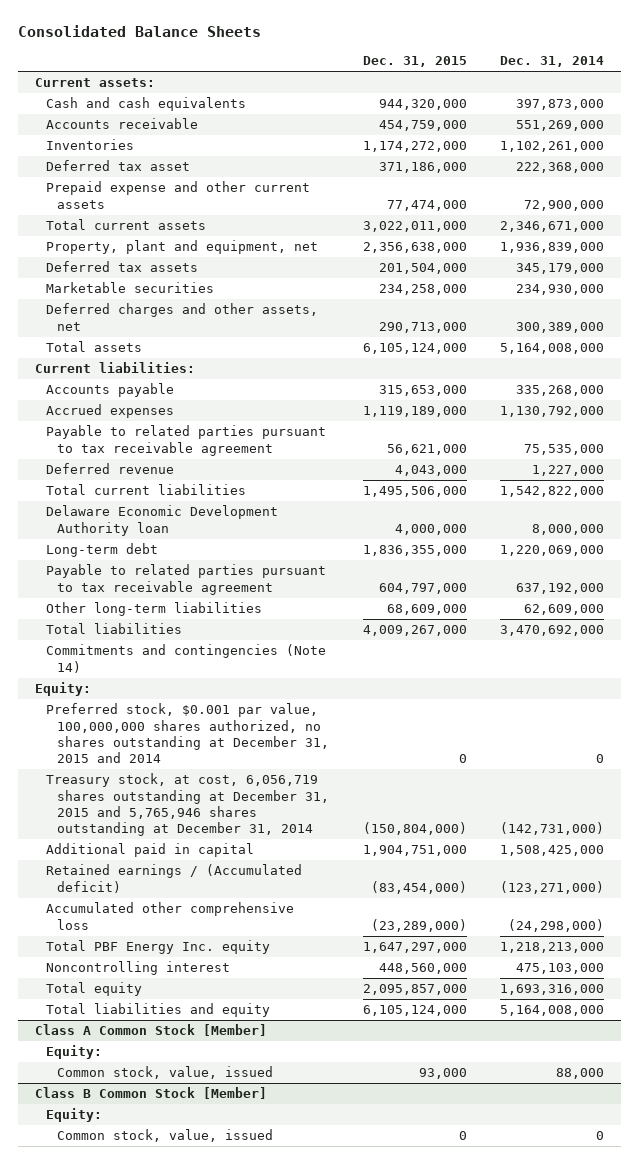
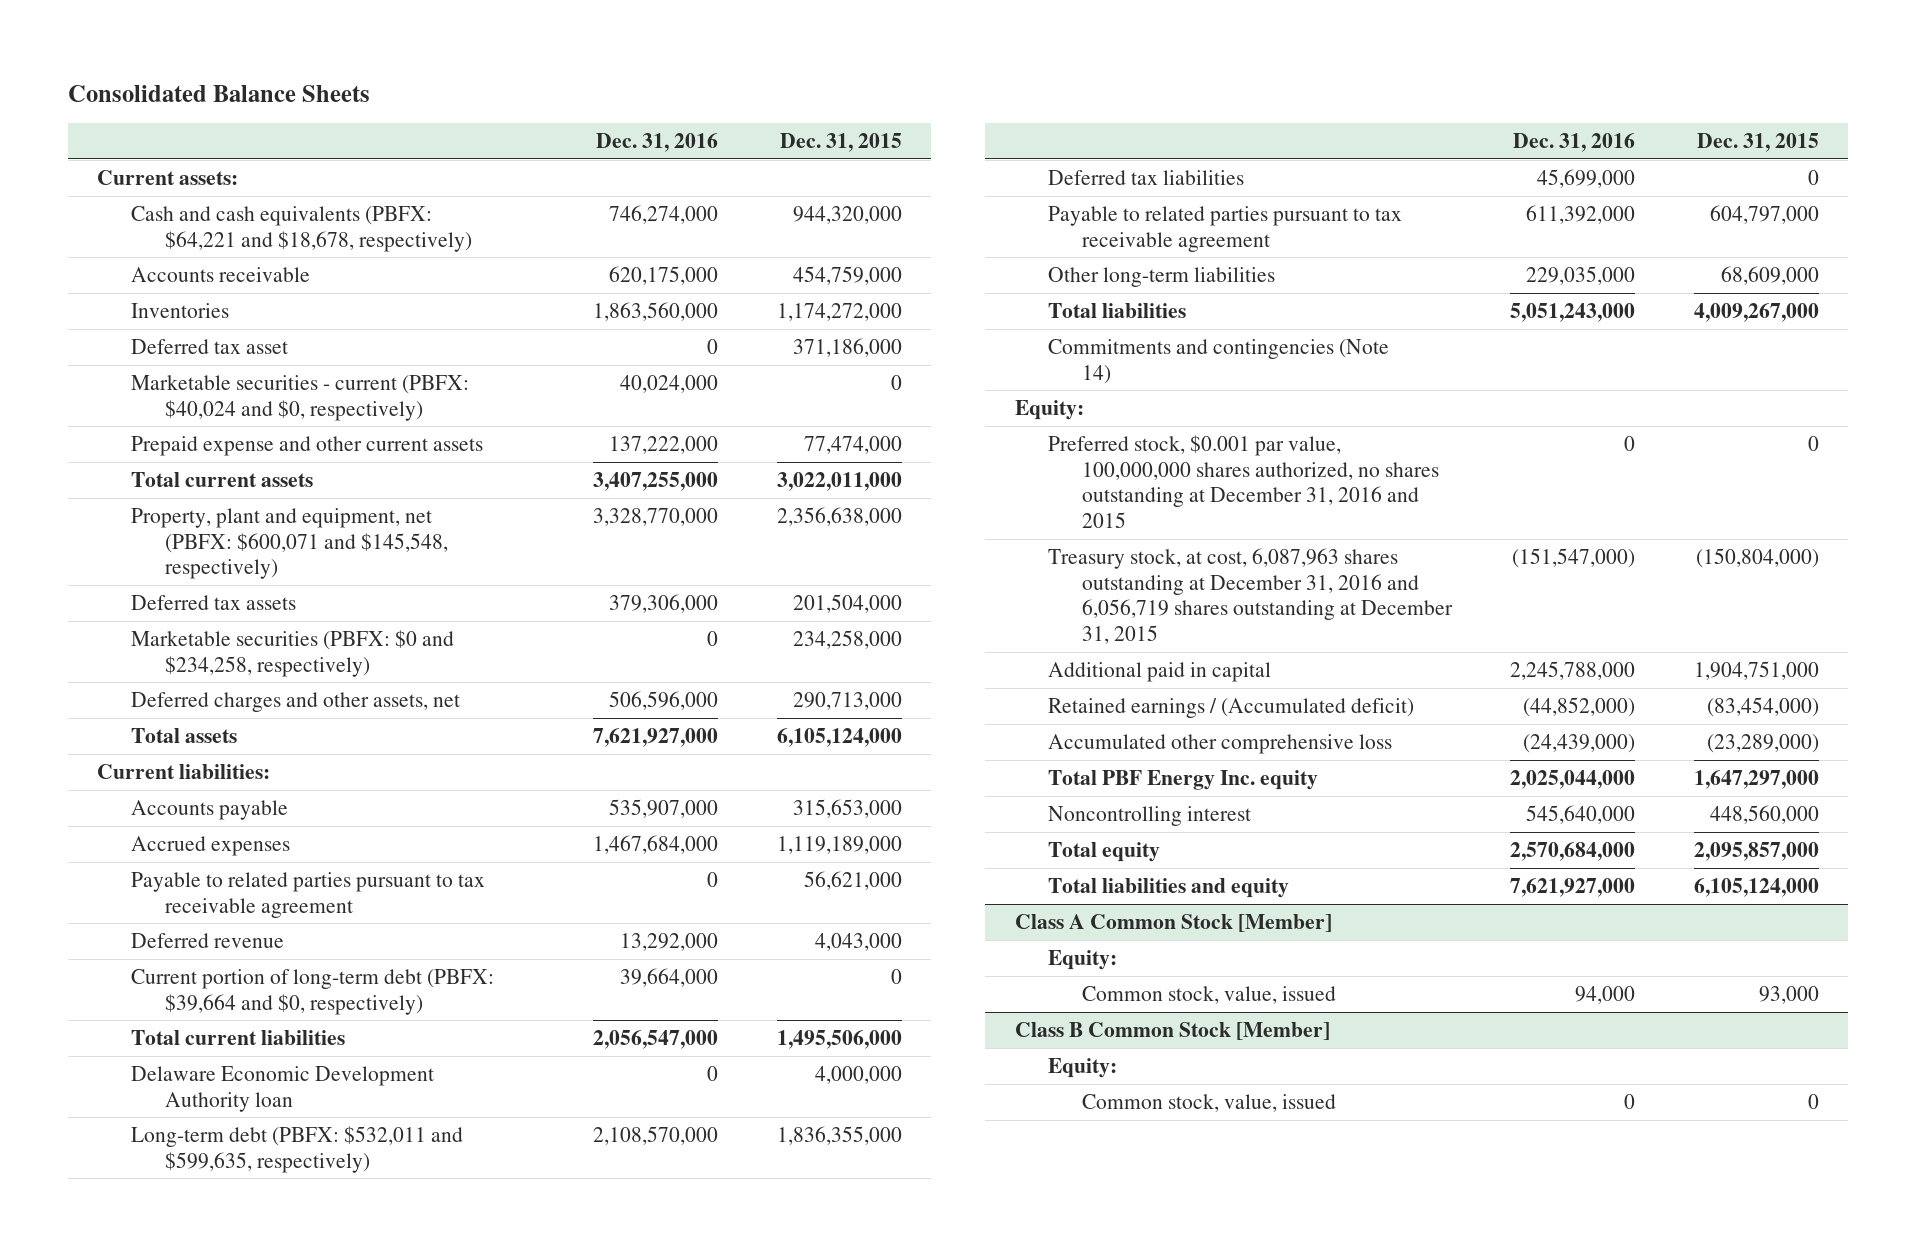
[500,56,605,68] Dec. 31, 2014 -> none
none -> [596,133,719,153] Dec. 31, 2016
[46,97,247,112] Cash and cash equivalents -> [131,206,472,252] Cash and cash equivalents (PBFX: $64,221 and $18,678, respectively)
none -> [131,375,470,421] Marketable securities - current (PBFX: $40,024 and $0, respectively)
[46,240,319,255] Property, plant and equipment, net -> [131,508,448,580] Property, plant and equipment, net (PBFX: $600,071 and $145,548, respectively)
[46,282,215,294] Marketable securities -> [131,630,455,677] Marketable securities (PBFX: $0 and $234,258, respectively)
none -> [131,969,495,1015] Current portion of long-term debt (PBFX: $39,664 and $0, respectively)
[46,543,159,558] Long-term debt -> [131,1126,464,1173] Long-term debt (PBFX: $532,011 and $599,635, respectively)
none -> [1048,170,1245,186] Deferred tax liabilities
[46,703,330,763] Preferred stock, $0.001 par value, 100,000,000 shares authorized, no shares outstanding at December 31, 2015 and 2014 -> [1048,435,1439,528] Preferred stock, $0.001 par value, 100,000,000 shares authorized, no shares outstanding at December 31, 2016 and 2015
[46,773,330,836] Treasury stock, at cost, 6,056,719 shares outstanding at December 31, 2015 and 5,765,946 shares outstanding at December 31, 2014 -> [1048,548,1453,644] Treasury stock, at cost, 6,087,963 shares outstanding at December 31, 2016 and 6,056,719 shares outstanding at December 31, 2015

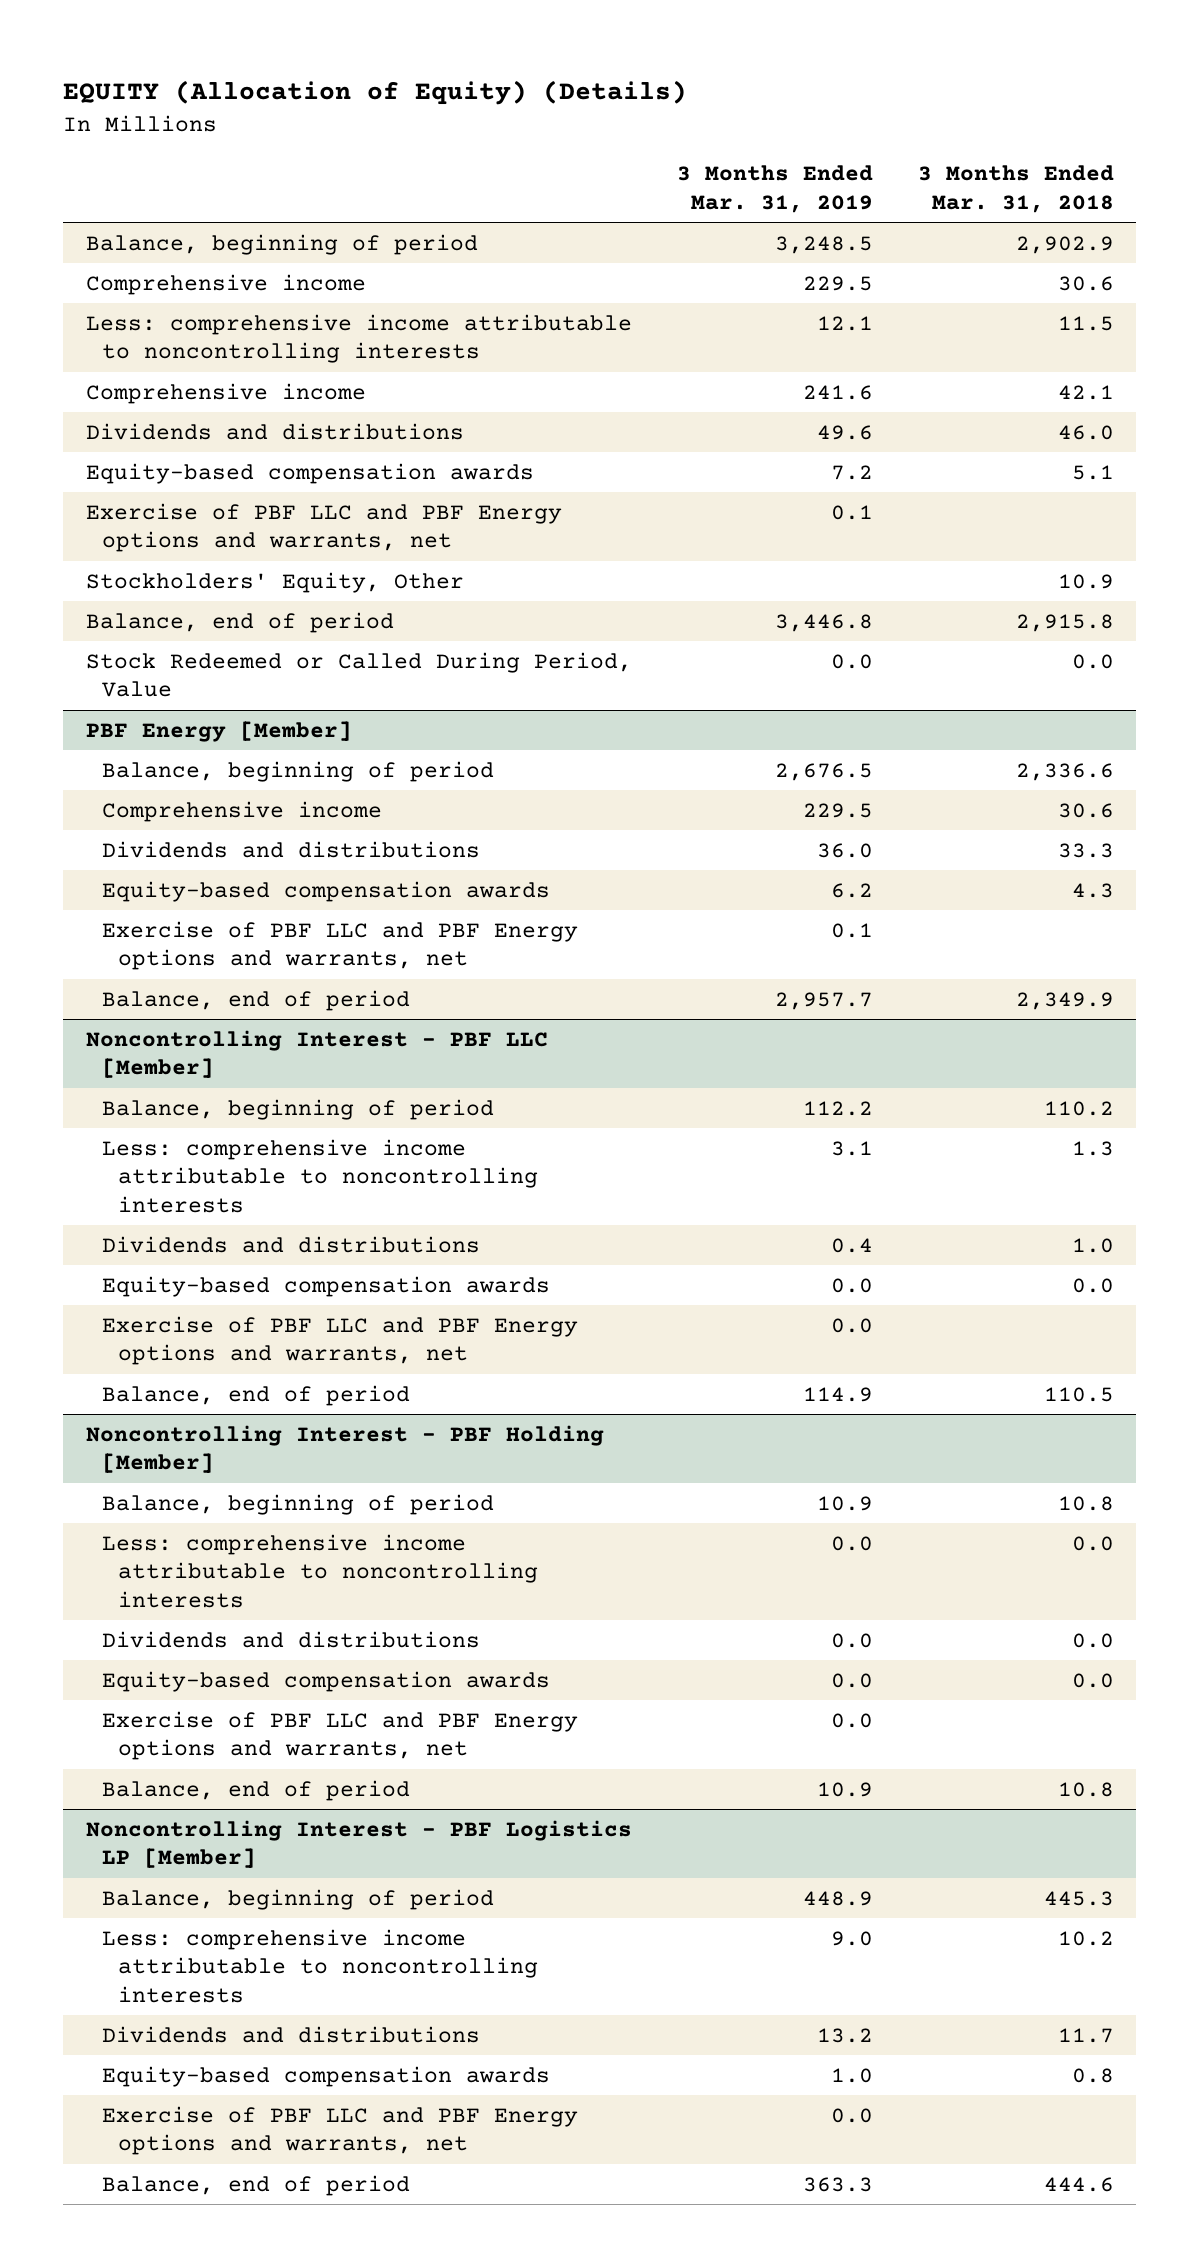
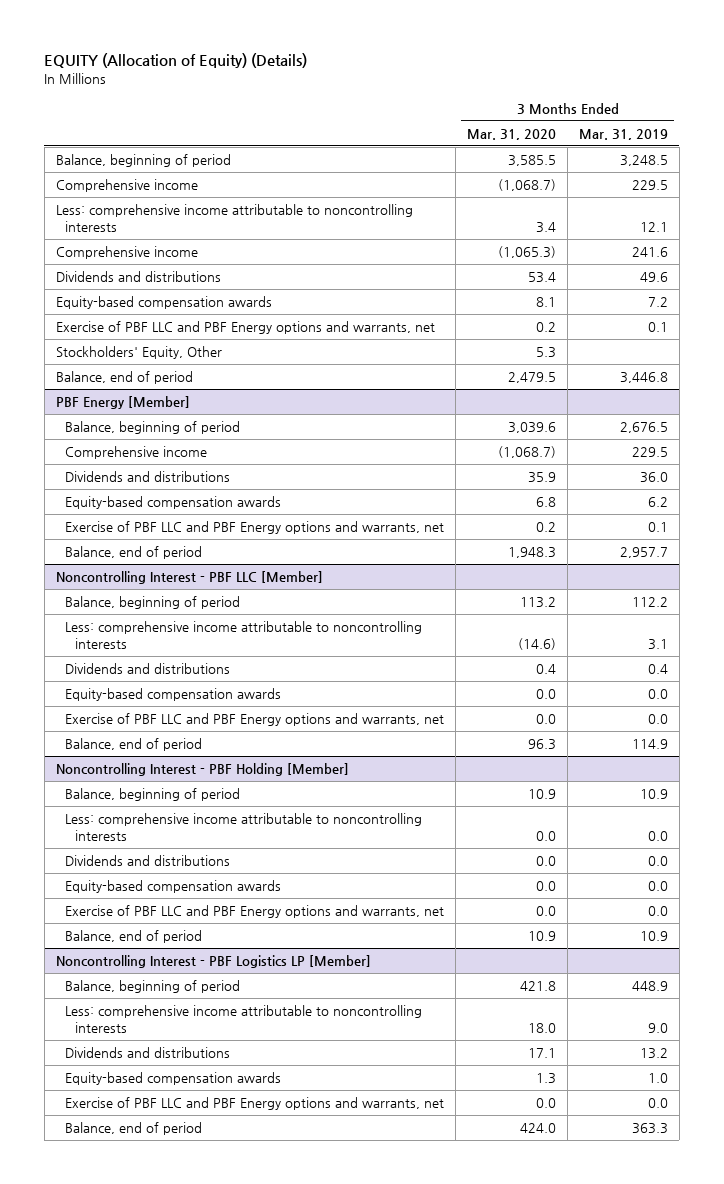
[917,165,1114,214] 3 Months Ended Mar. 31, 2018 -> none
none -> [467,128,557,140] Mar. 31, 2020
[85,651,632,698] Stock Redeemed or Called During Period, Value -> none

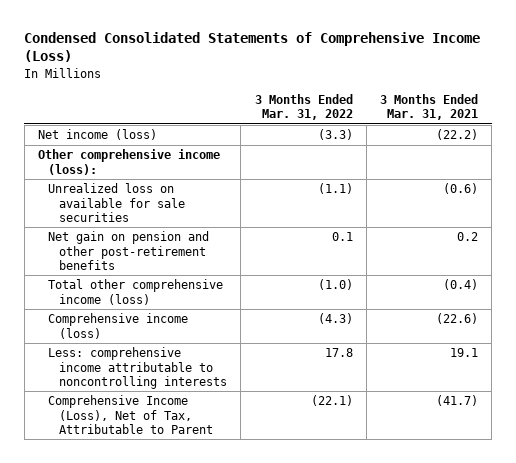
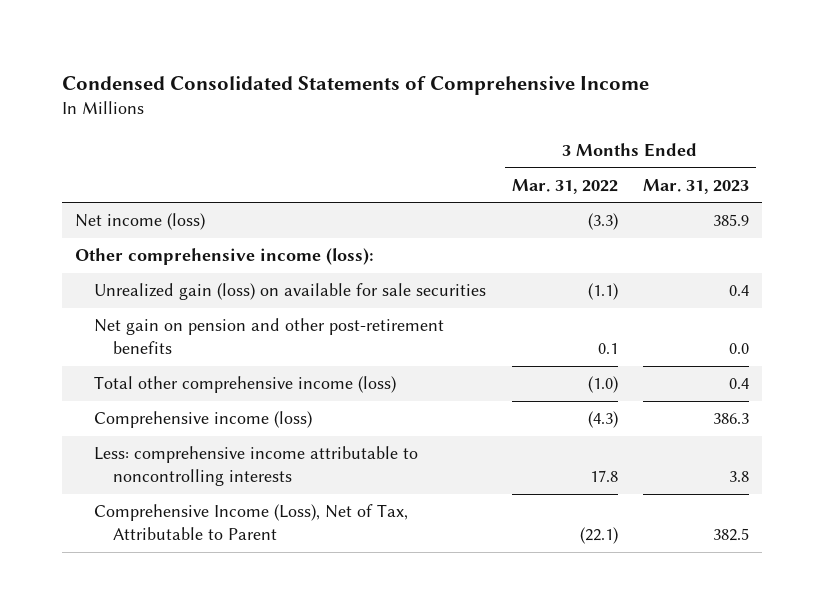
[24,31,481,63] Condensed Consolidated Statements of Comprehensive Income (Loss) -> [62,75,650,95] Condensed Consolidated Statements of Comprehensive Income
[380,93,479,121] 3 Months Ended Mar. 31, 2021 -> none
none -> [643,178,750,194] Mar. 31, 2023
[48,183,186,222] Unrealized loss on available for sale securities -> [93,283,486,301] Unrealized gain (loss) on available for sale securities

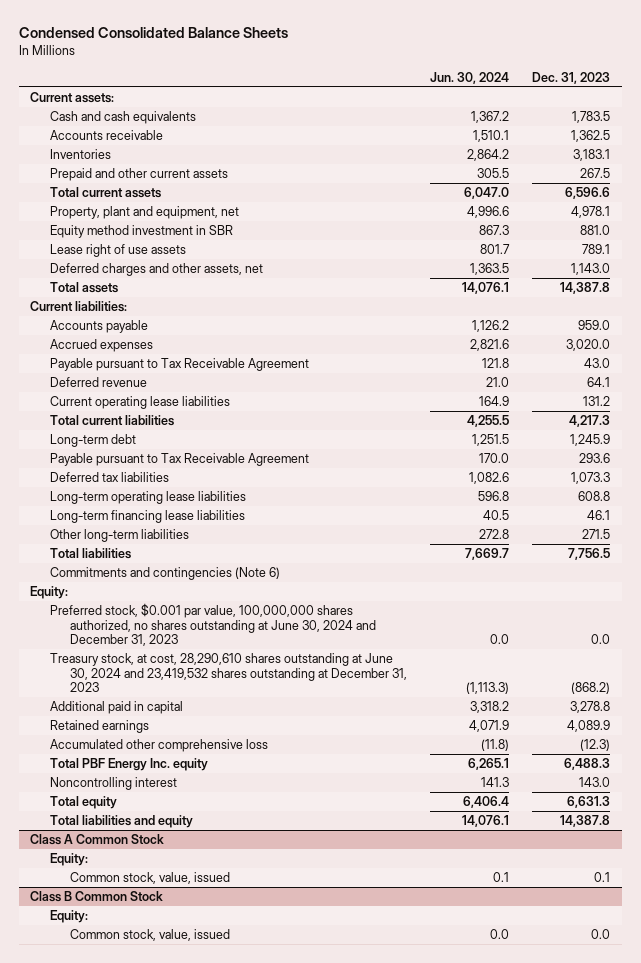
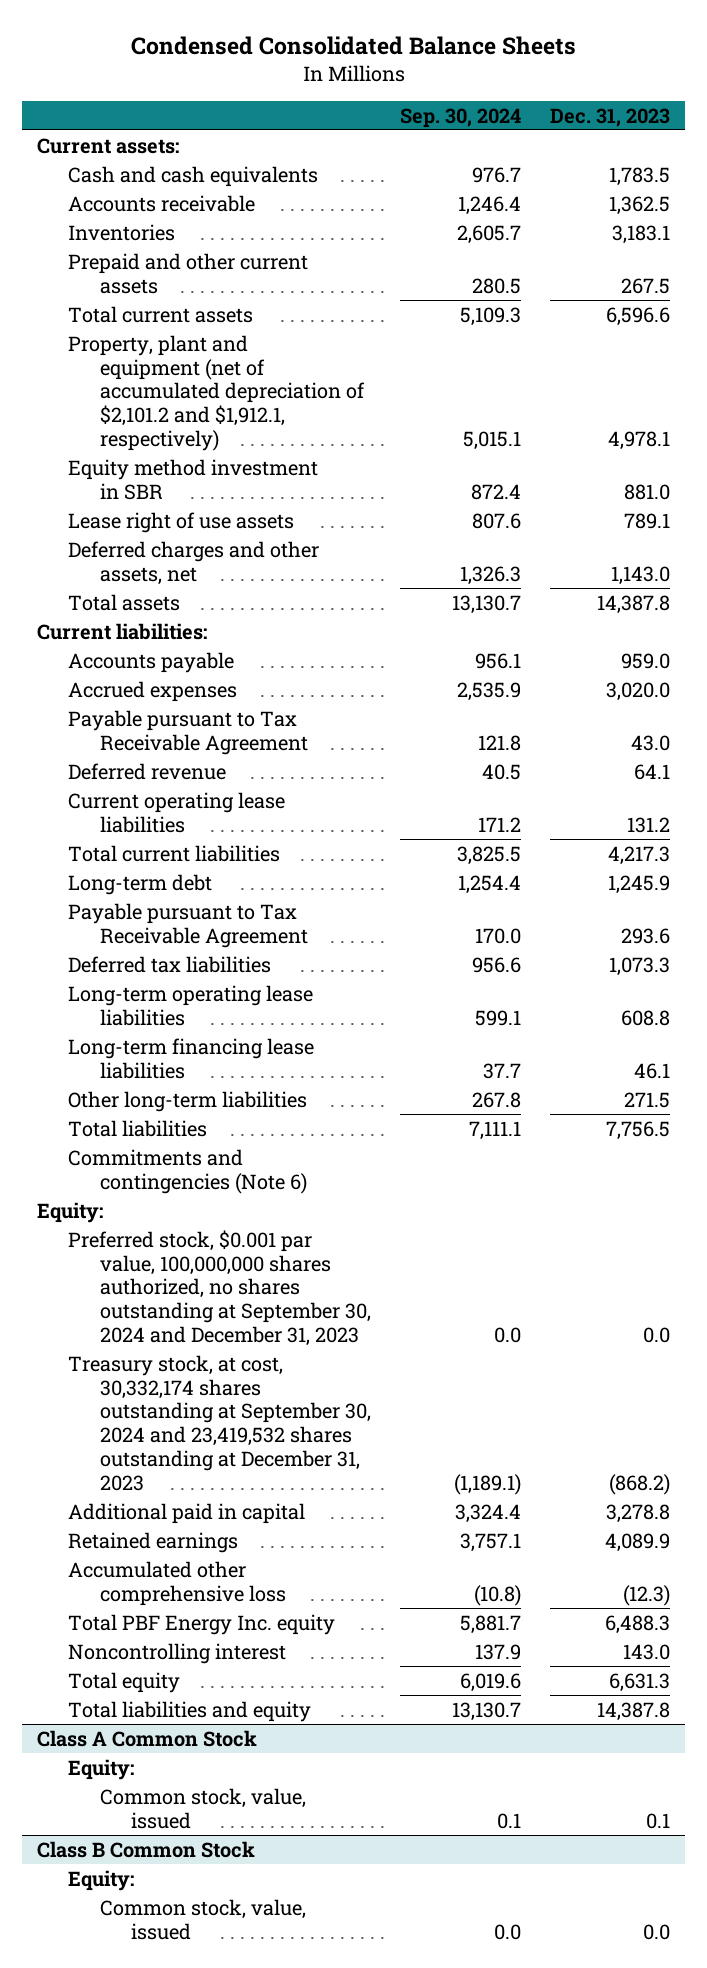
[430,71,510,84] Jun. 30, 2024 -> none
none -> [400,107,522,128] Sep. 30, 2024
[50,206,240,220] Property, plant and equipment, net -> [68,334,365,452] Property, plant and equipment (net of accumulated depreciation of $2,101.2 and $1,912.1, respectively)
[50,603,377,647] Preferred stock, $0.001 par value, 100,000,000 shares authorized, no shares outstanding at June 30, 2024 and December 31, 2023 -> [68,1229,371,1347] Preferred stock, $0.001 par value, 100,000,000 shares authorized, no shares outstanding at September 30, 2024 and December 31, 2023
[50,653,408,693] Treasury stock, at cost, 28,290,610 shares outstanding at June 30, 2024 and 23,419,532 shares outstanding at December 31, 2023 -> [68,1354,371,1491] Treasury stock, at cost, 30,332,174 shares outstanding at September 30, 2024 and 23,419,532 shares outstanding at December 31, 2023

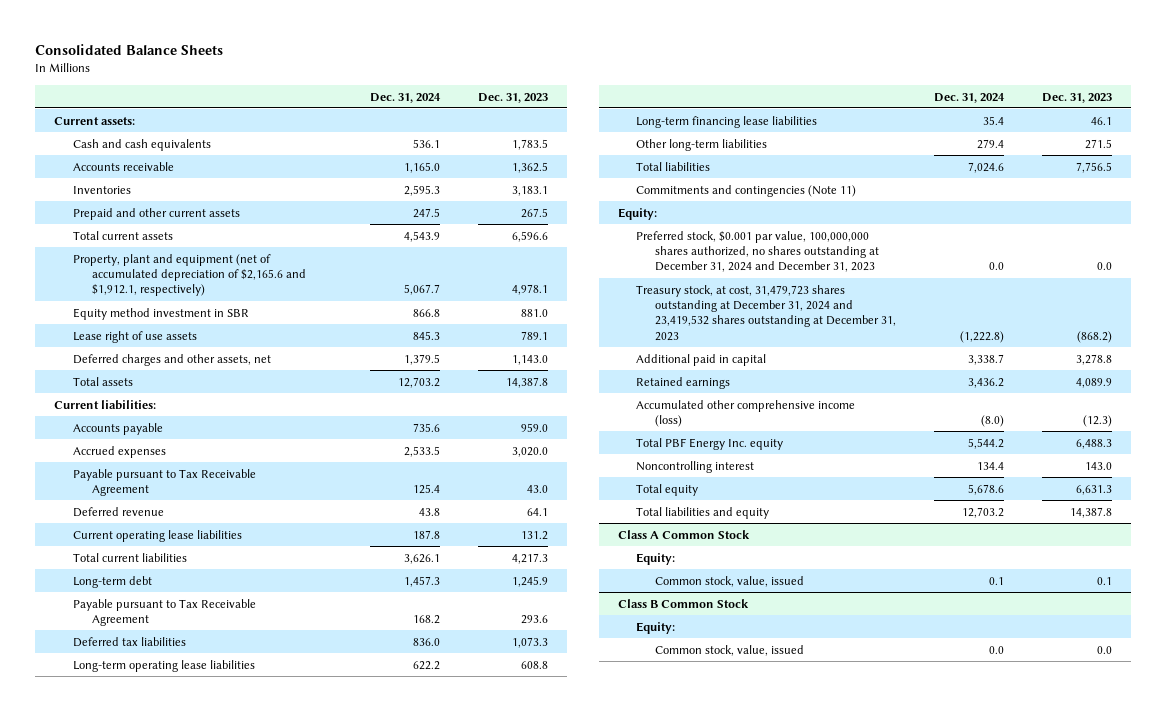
[130,35,576,55] Condensed Consolidated Balance Sheets -> [35,44,224,56] Consolidated Balance Sheets
[400,107,522,128] Sep. 30, 2024 -> none
none -> [370,92,442,103] Dec. 31, 2024
[68,334,365,452] Property, plant and equipment (net of accumulated depreciation of $2,101.2 and $1,912.1, respectively) -> [72,253,306,297] Property, plant and equipment (net of accumulated depreciation of $2,165.6 and $1,912.1, respectively)
[68,1148,307,1194] Commitments and contingencies (Note 6) -> [636,184,857,197] Commitments and contingencies (Note 11)
[68,1229,371,1347] Preferred stock, $0.001 par value, 100,000,000 shares authorized, no shares outstanding at September 30, 2024 and December 31, 2023 -> [636,230,880,273] Preferred stock, $0.001 par value, 100,000,000 shares authorized, no shares outstanding at December 31, 2024 and December 31, 2023
[68,1354,371,1491] Treasury stock, at cost, 30,332,174 shares outstanding at September 30, 2024 and 23,419,532 shares outstanding at December 31, 2023 -> [636,284,897,341] Treasury stock, at cost, 31,479,723 shares outstanding at December 31, 2024 and 23,419,532 shares outstanding at December 31, 2023
[68,1560,286,1606] Accumulated other comprehensive loss -> [636,399,856,428] Accumulated other comprehensive income (loss)

